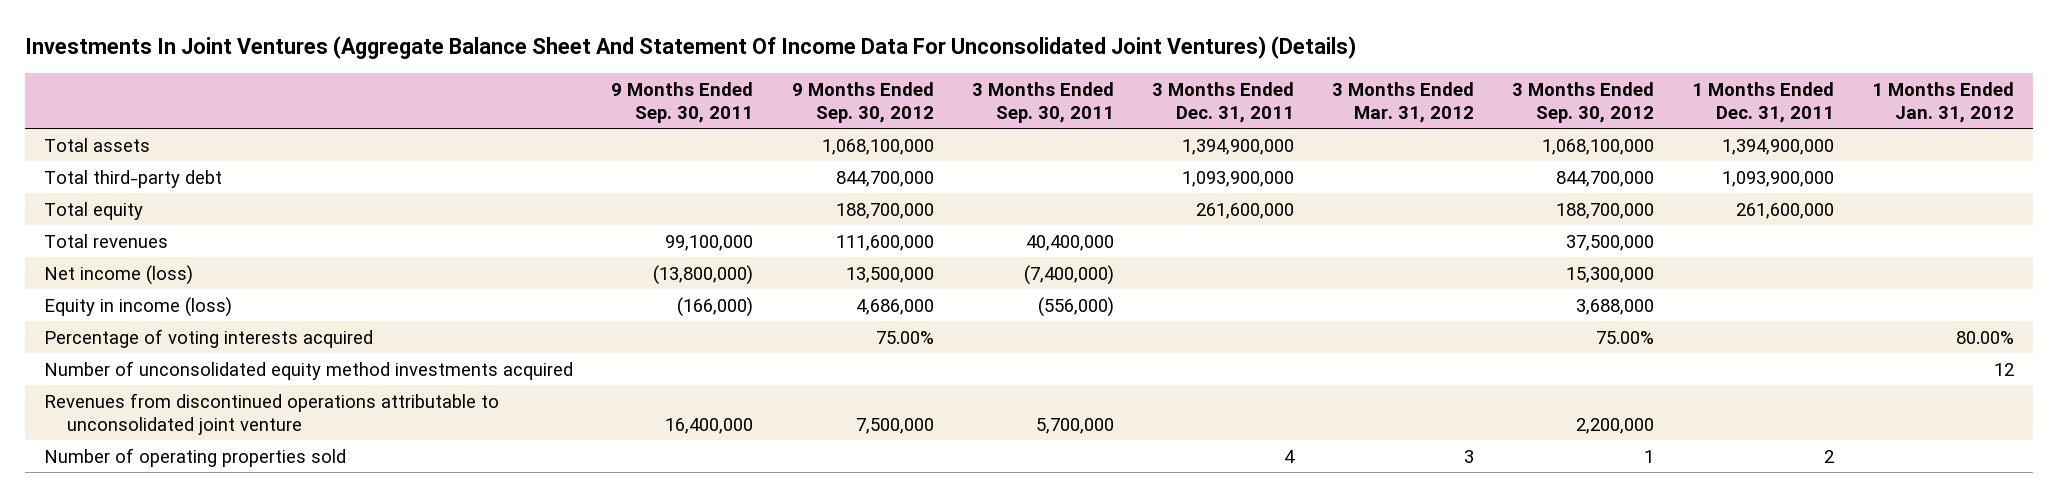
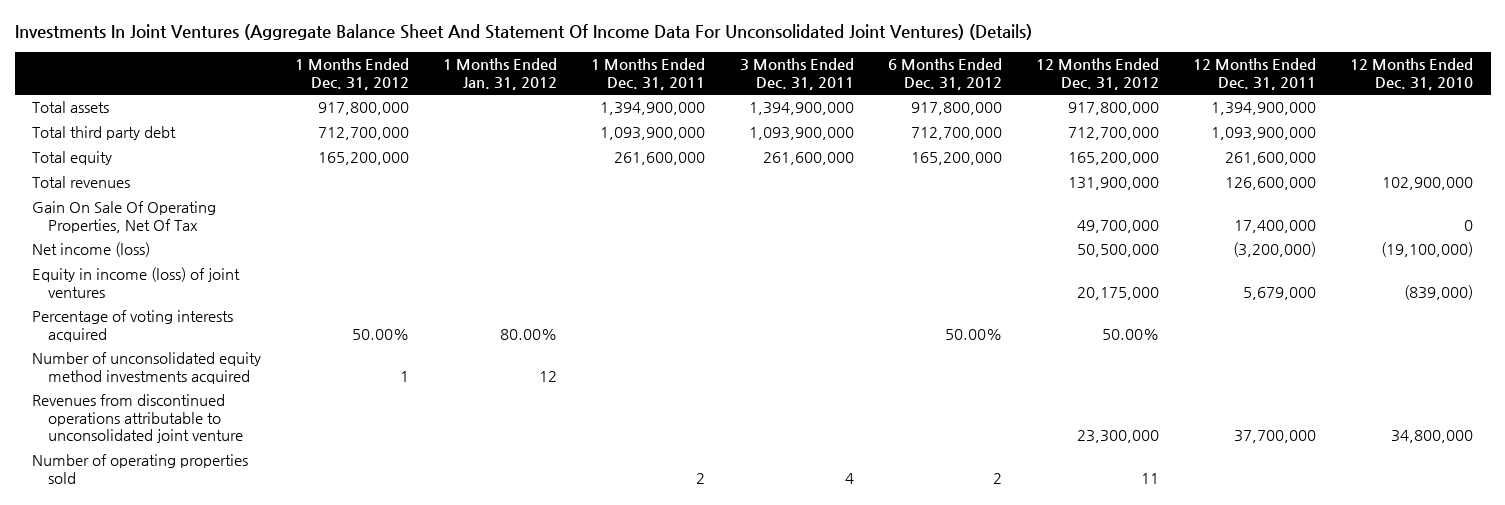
[611,81,754,124] 9 Months Ended Sep. 30, 2011 -> none
[791,81,934,124] 9 Months Ended Sep. 30, 2012 -> none
[971,81,1114,124] 3 Months Ended Sep. 30, 2011 -> none
[1331,81,1474,124] 3 Months Ended Mar. 31, 2012 -> none
[1511,81,1654,124] 3 Months Ended Sep. 30, 2012 -> none
none -> [295,58,410,90] 1 Months Ended Dec. 31, 2012
none -> [887,58,1002,90] 6 Months Ended Dec. 31, 2012
none -> [1036,58,1160,90] 12 Months Ended Dec. 31, 2012
none -> [1193,58,1317,90] 12 Months Ended Dec. 31, 2011
none -> [1350,58,1474,90] 12 Months Ended Dec. 31, 2010
[44,169,223,188] Total third-party debt -> [31,126,176,141] Total third party debt
none -> [31,201,216,233] Gain On Sale Of Operating Properties, Net Of Tax
[44,296,233,317] Equity in income (loss) -> [31,267,240,298] Equity in income (loss) of joint ventures

